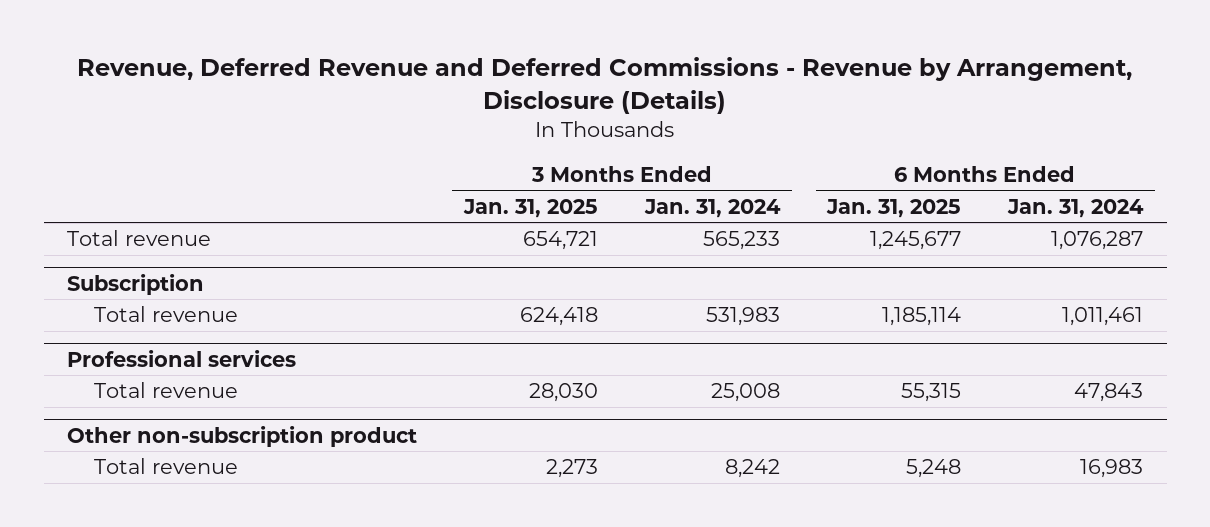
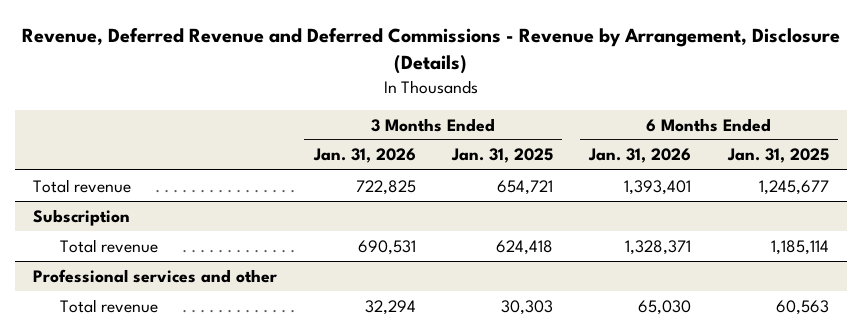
[644,198,782,218] Jan. 31, 2024 -> none
[1007,198,1145,218] Jan. 31, 2024 -> none
none -> [312,148,416,164] Jan. 31, 2026
none -> [588,148,692,164] Jan. 31, 2026
[67,425,418,447] Other non-subscription product -> none
[93,458,238,475] Total revenue -> none
[67,349,297,367] Professional services -> [33,268,278,283] Professional services and other
[529,383,599,403] 28,030 -> [500,299,553,315] 30,303
[901,383,962,403] 55,315 -> [775,299,829,315] 60,563

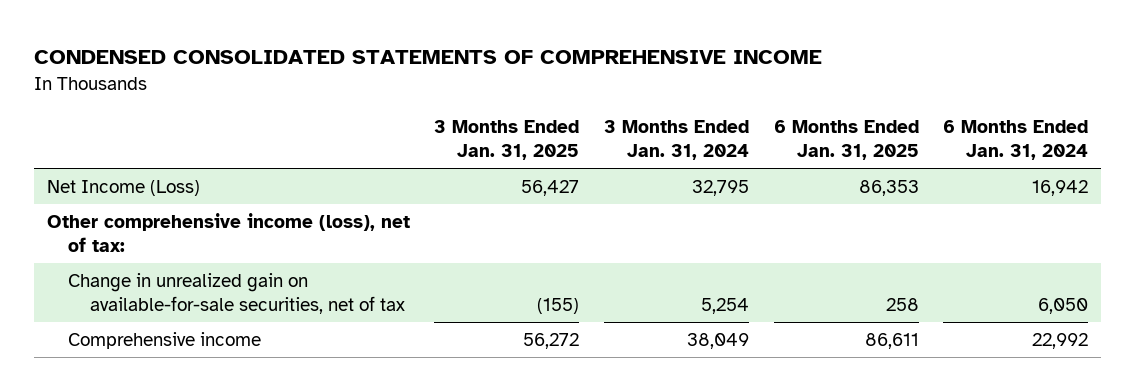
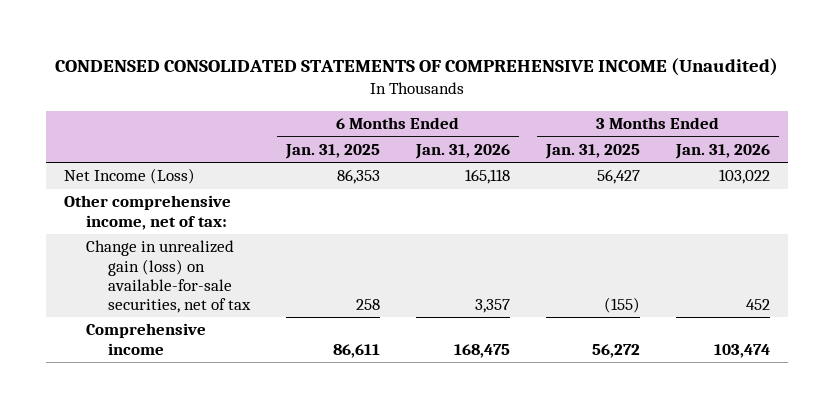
[34,49,823,64] CONDENSED CONSOLIDATED STATEMENTS OF COMPREHENSIVE INCOME -> [55,57,779,76] CONDENSED CONSOLIDATED STATEMENTS OF COMPREHENSIVE INCOME (Unaudited)
[603,120,749,160] 3 Months Ended Jan. 31, 2024 -> none
[943,120,1089,160] 6 Months Ended Jan. 31, 2024 -> none
none -> [415,144,511,160] Jan. 31, 2026
none -> [675,144,771,160] Jan. 31, 2026
[46,213,410,253] Other comprehensive income (loss), net of tax: -> [64,195,232,230] Other comprehensive income, net of tax:
[68,273,405,315] Change in unrealized gain on available-for-sale securities, net of tax -> [86,240,251,313] Change in unrealized gain (loss) on available-for-sale securities, net of tax

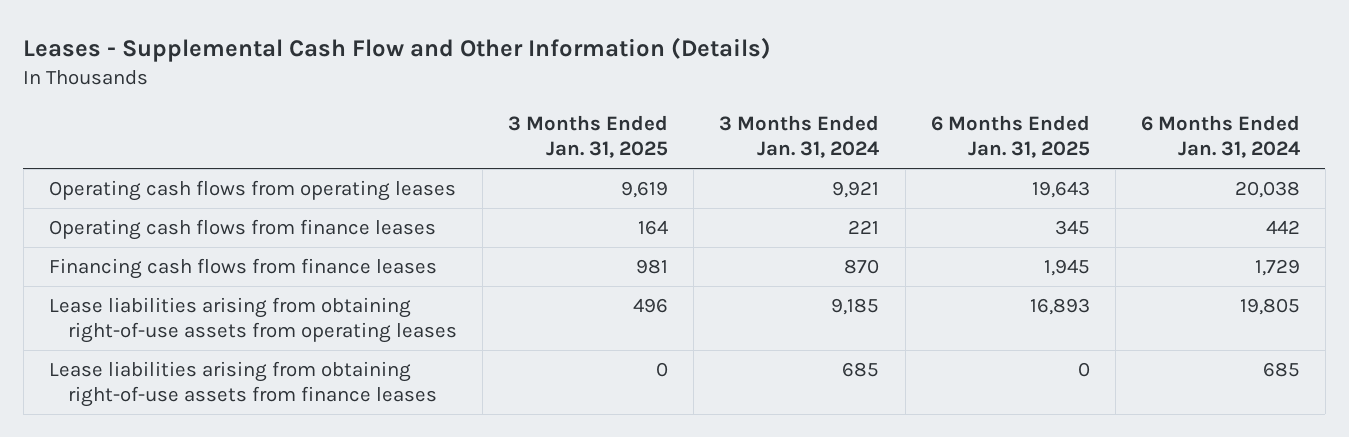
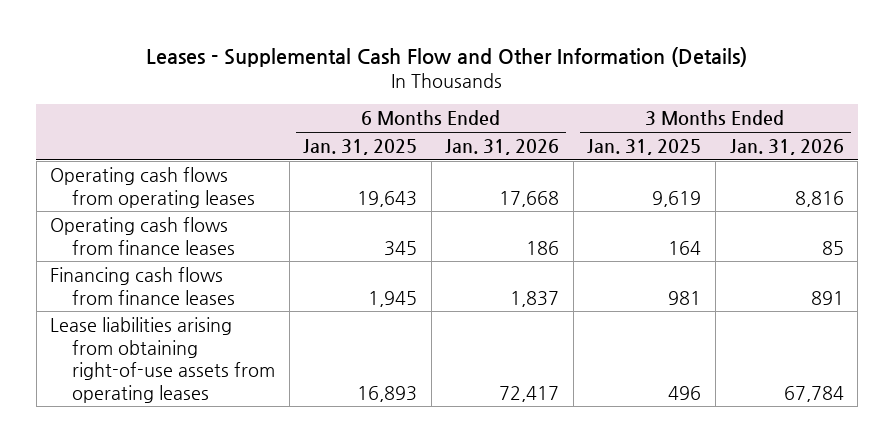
[719,115,880,158] 3 Months Ended Jan. 31, 2024 -> none
[1140,115,1300,158] 6 Months Ended Jan. 31, 2024 -> none
none -> [445,139,560,156] Jan. 31, 2026
none -> [729,139,844,156] Jan. 31, 2026
[48,361,437,407] Lease liabilities arising from obtaining right-of-use assets from finance leases -> none

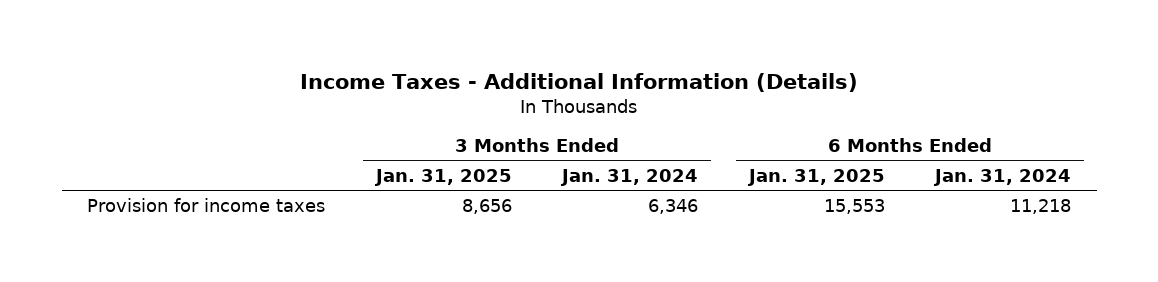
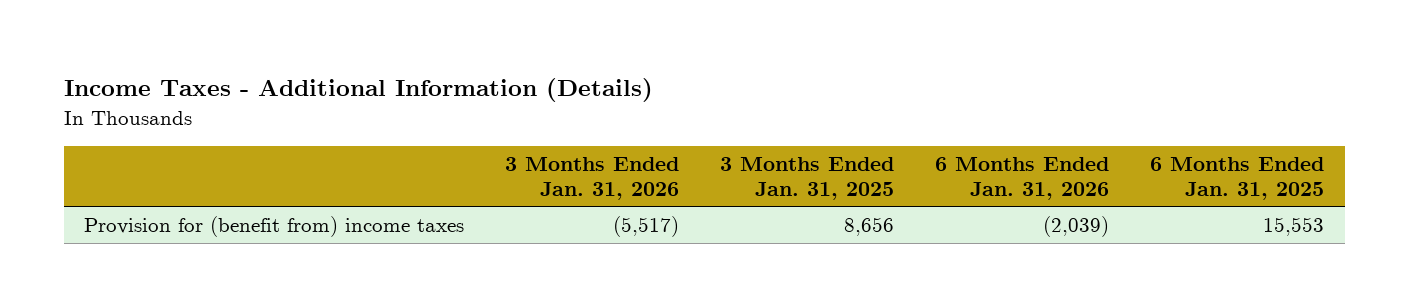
[560,168,699,186] Jan. 31, 2024 -> none
[933,168,1072,186] Jan. 31, 2024 -> none
none -> [505,156,680,200] 3 Months Ended Jan. 31, 2026
none -> [935,156,1110,200] 6 Months Ended Jan. 31, 2026
[86,198,325,213] Provision for income taxes -> [84,216,465,238] Provision for (benefit from) income taxes

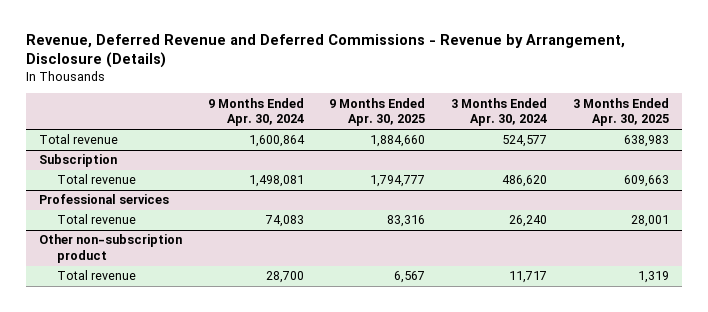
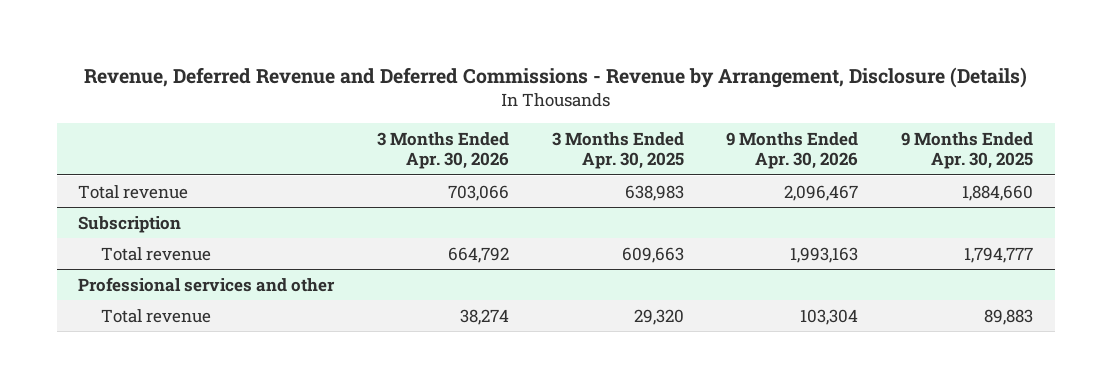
[207,97,304,127] 9 Months Ended Apr. 30, 2024 -> none
[451,97,548,127] 3 Months Ended Apr. 30, 2024 -> none
none -> [376,131,509,170] 3 Months Ended Apr. 30, 2026
none -> [726,131,859,170] 9 Months Ended Apr. 30, 2026
[38,234,182,264] Other non-subscription product -> none
[56,270,136,281] Total revenue -> none
[38,194,169,205] Professional services -> [78,276,336,292] Professional services and other
[387,215,426,228] 83,316 -> [984,308,1034,325] 89,883
[631,215,670,228] 28,001 -> [633,308,684,325] 29,320

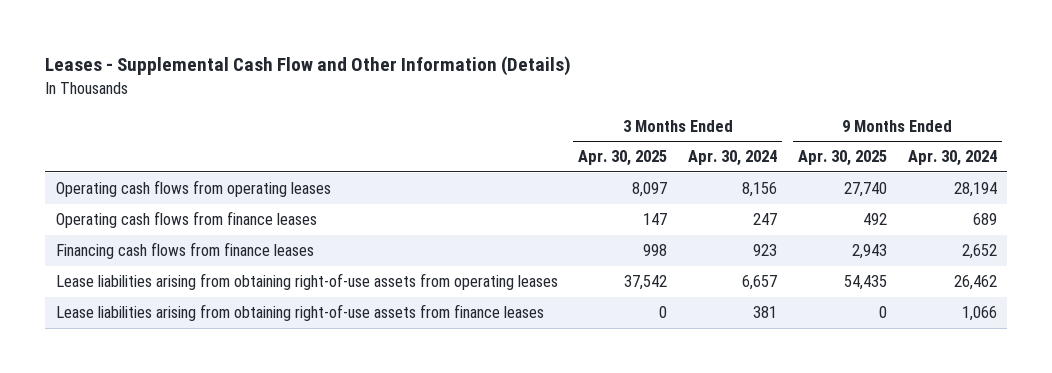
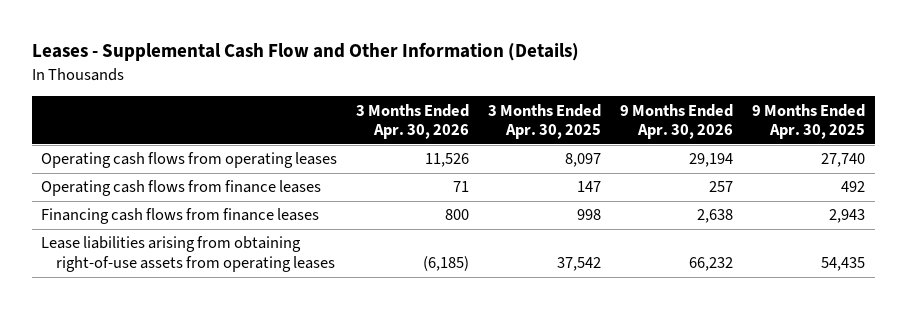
[688,150,778,167] Apr. 30, 2024 -> none
[907,150,997,167] Apr. 30, 2024 -> none
none -> [356,103,470,140] 3 Months Ended Apr. 30, 2026
none -> [620,103,734,140] 9 Months Ended Apr. 30, 2026
[55,304,544,322] Lease liabilities arising from obtaining right-of-use assets from finance leases -> none

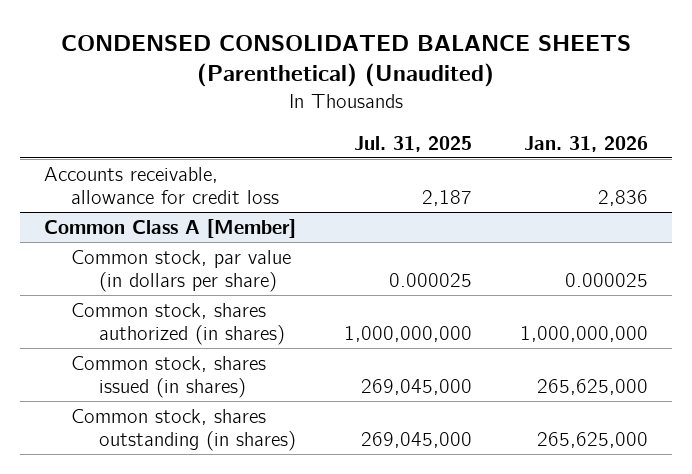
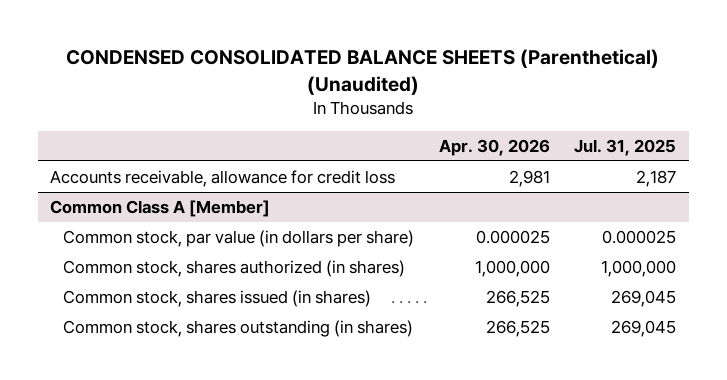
[524,135,649,152] Jan. 31, 2026 -> none
none -> [438,138,550,156] Apr. 30, 2026
[344,326,473,343] 1,000,000,000 -> [601,260,677,278] 1,000,000
[361,379,473,396] 269,045,000 -> [611,290,677,308] 269,045
[361,432,473,449] 269,045,000 -> [611,320,677,338] 269,045

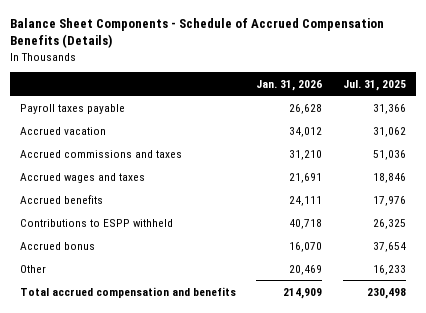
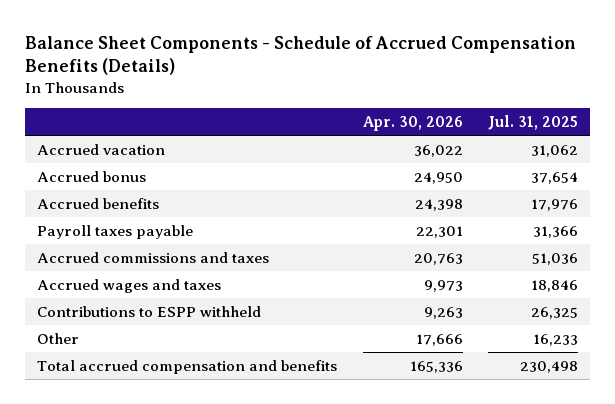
[256,79,323,91] Jan. 31, 2026 -> none
none -> [362,116,463,132] Apr. 30, 2026
[20,241,96,250] Accrued bonus -> [37,170,147,182] Accrued bonus
[20,194,104,204] Accrued benefits -> [37,197,160,209] Accrued benefits
[20,103,126,114] Payroll taxes payable -> [37,224,194,239] Payroll taxes payable

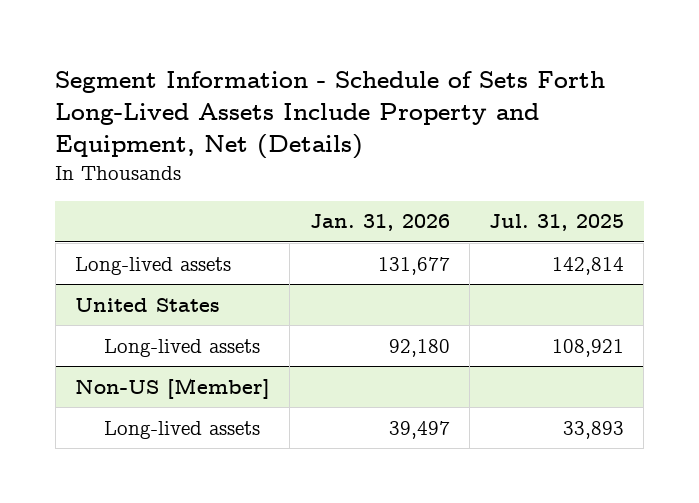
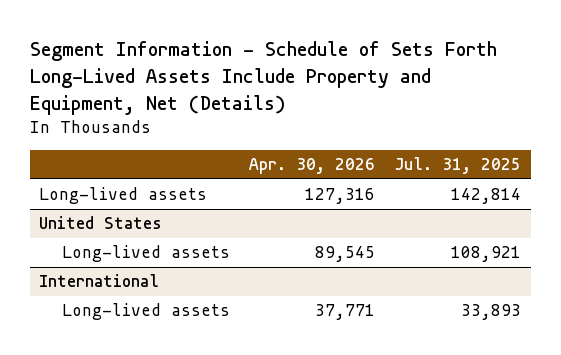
[309,214,450,232] Jan. 31, 2026 -> none
none -> [249,158,376,175] Apr. 30, 2026
[75,377,271,399] Non-US [Member] -> [39,274,160,288] International

